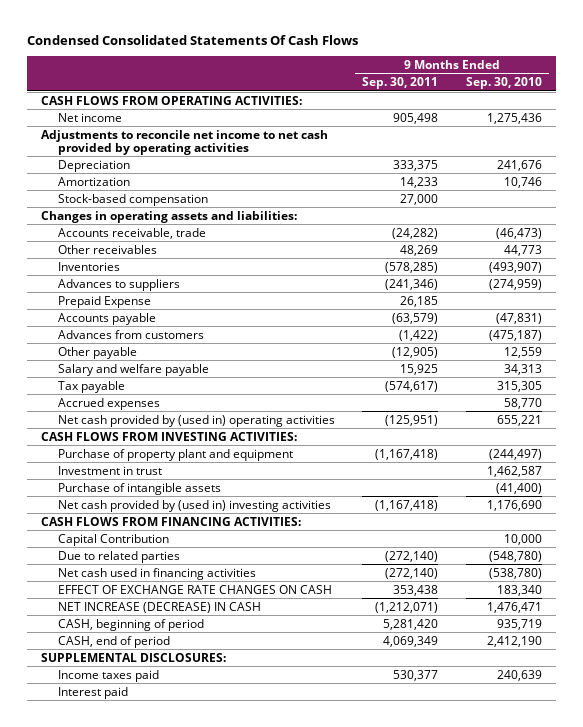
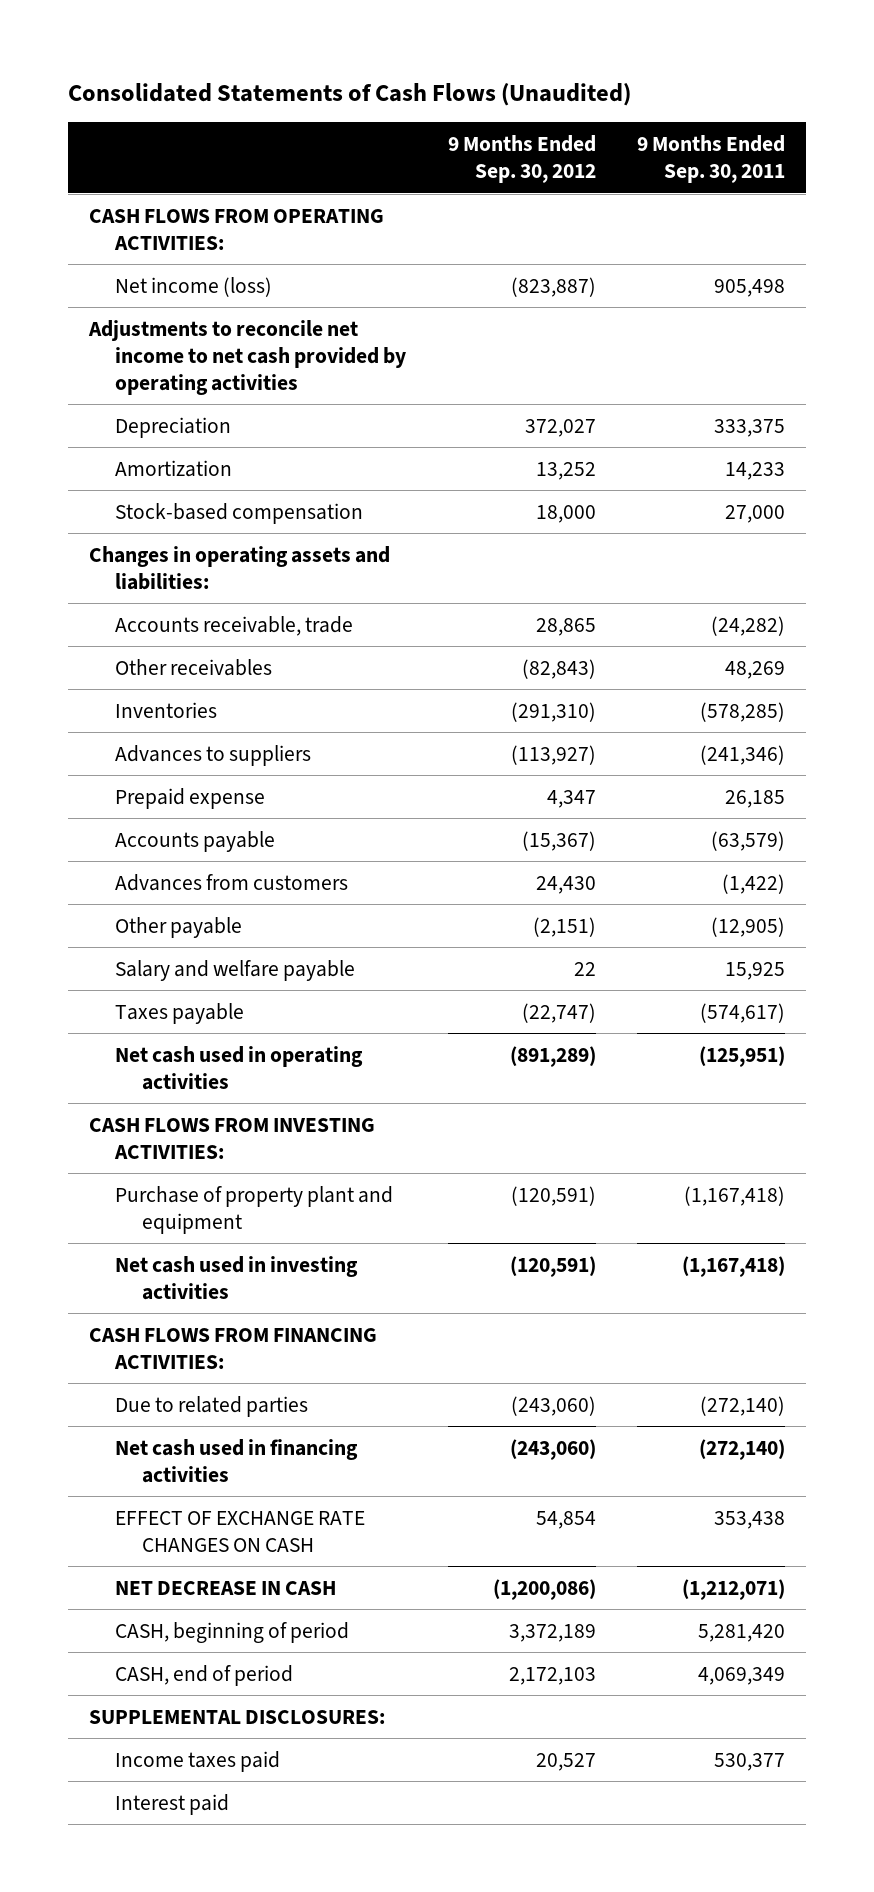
[27,35,359,46] Condensed Consolidated Statements Of Cash Flows -> [67,83,631,107] Consolidated Statements of Cash Flows (Unaudited)
[465,77,542,90] Sep. 30, 2010 -> none
none -> [447,135,596,184] 9 Months Ended Sep. 30, 2012
[57,112,122,122] Net income -> [115,276,273,297] Net income (loss)
[57,295,151,308] Prepaid Expense -> [115,787,266,809] Prepaid expense
[57,397,160,410] Accrued expenses -> none
[57,380,125,393] Tax payable -> [115,1002,245,1024] Taxes payable
[57,414,335,427] Net cash provided by (used in) operating activities -> [115,1045,364,1090] Net cash used in operating activities
[57,465,162,475] Investment in trust -> none
[57,482,221,495] Purchase of intangible assets -> none
[57,499,331,512] Net cash provided by (used in) investing activities -> [115,1255,359,1300] Net cash used in investing activities
[57,533,169,546] Capital Contribution -> none
[57,601,261,613] NET INCREASE (DECREASE) IN CASH -> [115,1580,337,1595] NET DECREASE IN CASH

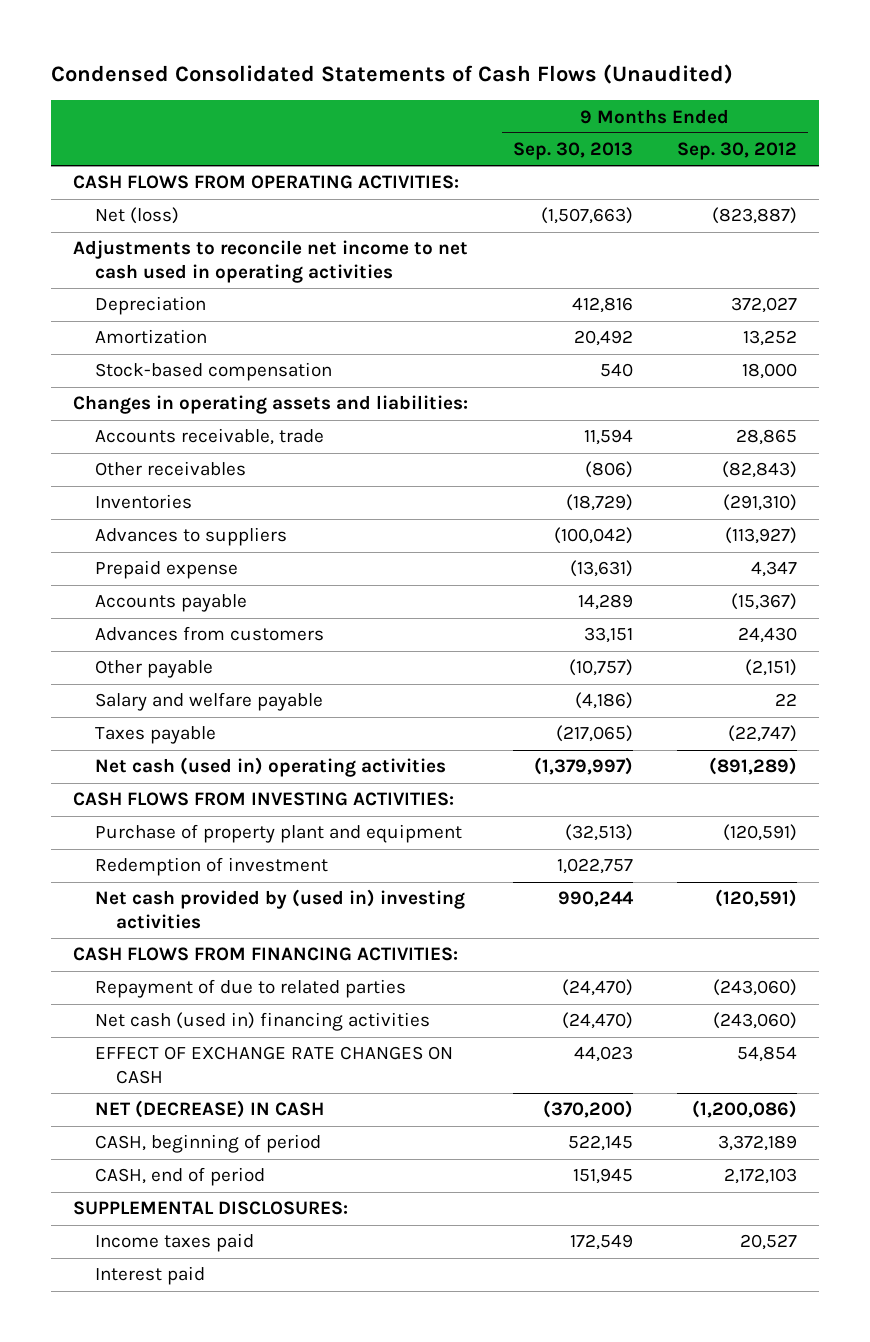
[67,83,631,107] Consolidated Statements of Cash Flows (Unaudited) -> [51,64,734,85] Condensed Consolidated Statements of Cash Flows (Unaudited)
[637,135,786,184] 9 Months Ended Sep. 30, 2011 -> none
none -> [512,142,633,161] Sep. 30, 2013
[115,276,273,297] Net income (loss) -> [94,207,179,225] Net (loss)
[87,319,407,395] Adjustments to reconcile net income to net cash provided by operating activities -> [73,240,469,284] Adjustments to reconcile net income to net cash used in operating activities
[115,1045,364,1090] Net cash used in operating activities -> [94,757,446,778] Net cash (used in) operating activities
none -> [94,857,328,877] Redemption of investment
[115,1255,359,1300] Net cash used in investing activities -> [94,889,465,930] Net cash provided by (used in) investing activities
[115,1395,309,1417] Due to related parties -> [94,979,406,999] Repayment of due to related parties
[115,1438,359,1483] Net cash used in financing activities -> [94,1012,430,1032] Net cash (used in) financing activities
[115,1580,337,1595] NET DECREASE IN CASH -> [94,1100,324,1119] NET (DECREASE) IN CASH

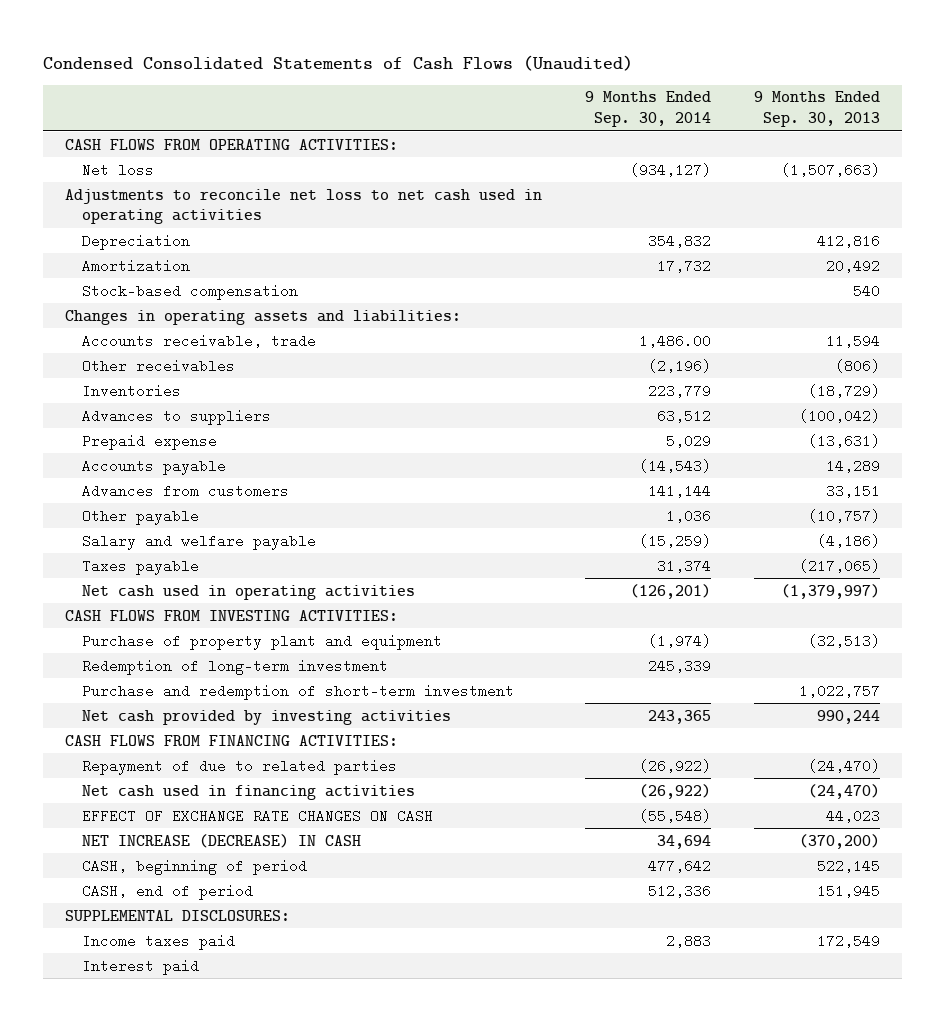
[676,142,797,161] Sep. 30, 2012 -> none
none -> [585,91,712,128] 9 Months Ended Sep. 30, 2014
[94,207,179,225] Net (loss) -> [82,162,155,177] Net loss
[73,240,469,284] Adjustments to reconcile net income to net cash used in operating activities -> [64,188,542,225] Adjustments to reconcile net loss to net cash used in operating activities
[94,757,446,778] Net cash (used in) operating activities -> [82,584,416,600] Net cash used in operating activities
none -> [82,658,389,675] Redemption of long-term investment
[94,857,328,877] Redemption of investment -> [82,683,515,700] Purchase and redemption of short-term investment
[94,889,465,930] Net cash provided by (used in) investing activities -> [82,709,452,725] Net cash provided by investing activities
[94,1012,430,1032] Net cash (used in) financing activities -> [82,784,416,800] Net cash used in financing activities
[94,1100,324,1119] NET (DECREASE) IN CASH -> [82,833,362,848] NET INCREASE (DECREASE) IN CASH

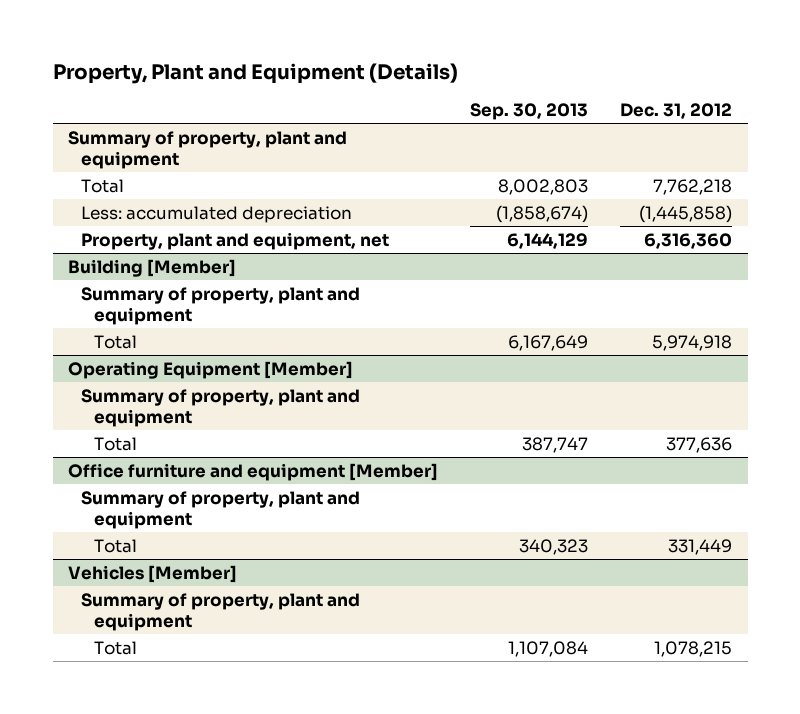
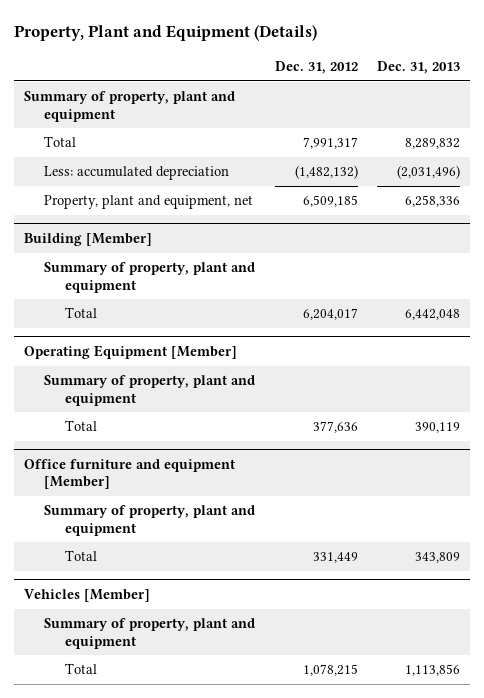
[470,103,589,121] Sep. 30, 2013 -> none
none -> [377,60,461,74] Dec. 31, 2013
[652,178,732,195] 7,762,218 -> [302,137,358,150] 7,991,317
[638,204,732,223] (1,445,858) -> [294,165,358,180] (1,482,132)
[643,232,732,249] 6,316,360 -> [302,195,358,208] 6,509,185
[651,334,732,351] 5,974,918 -> [302,308,358,321] 6,204,017

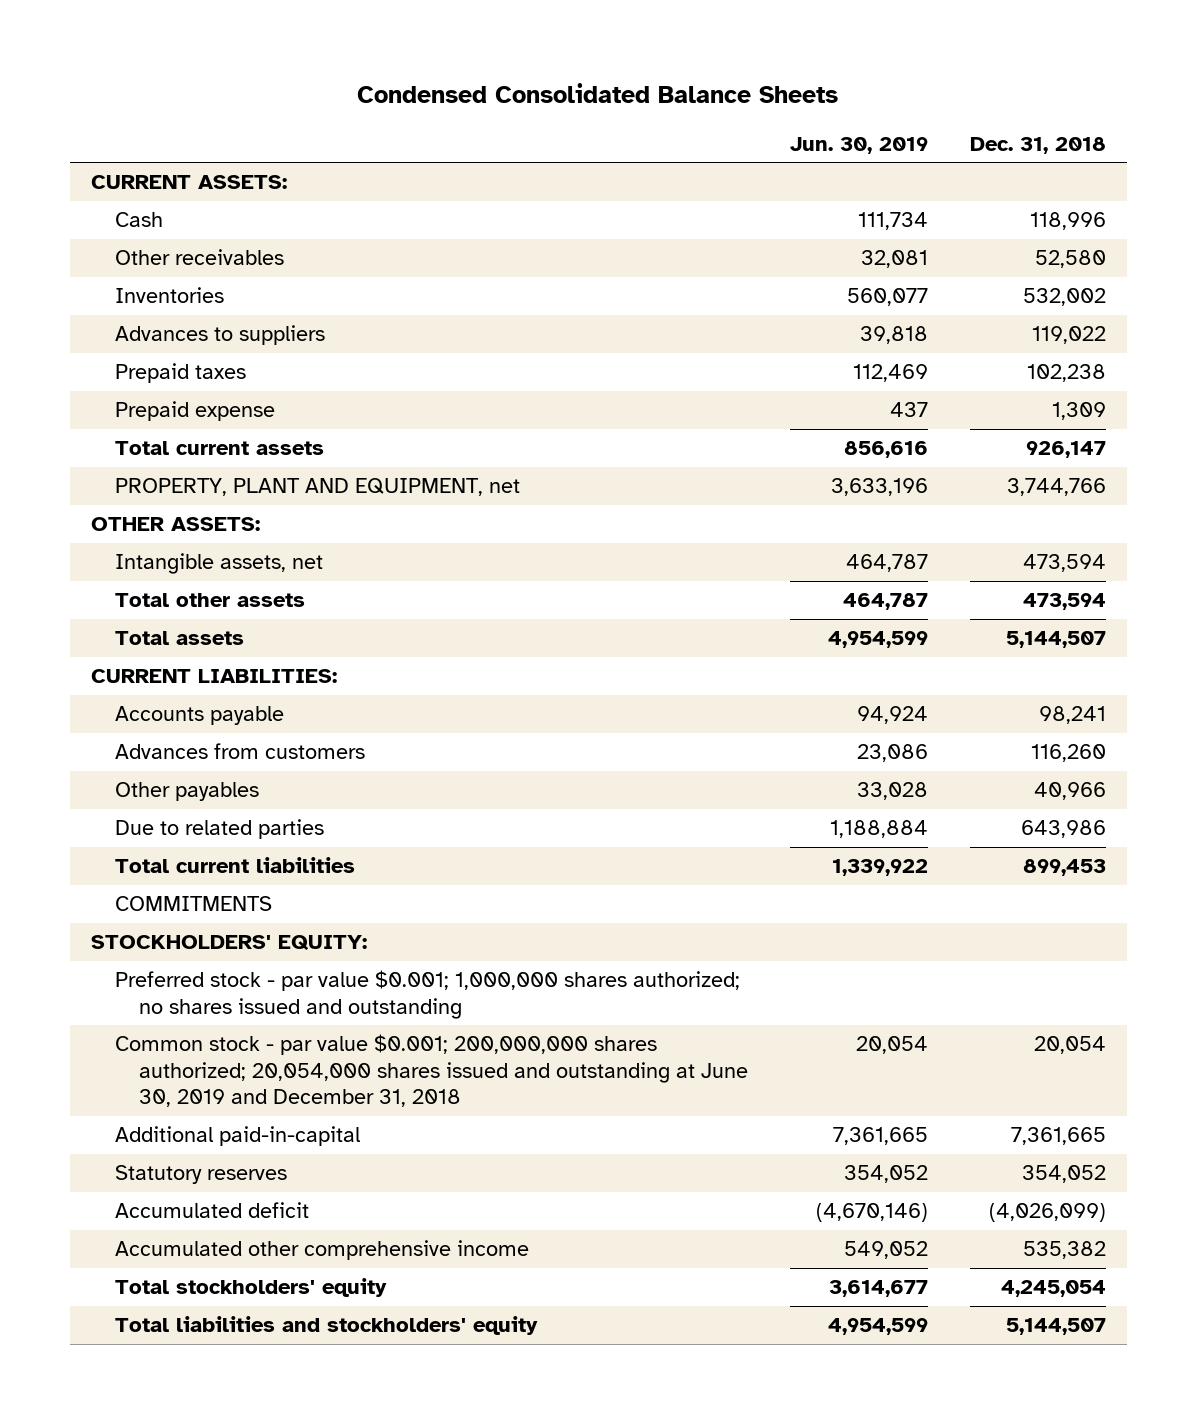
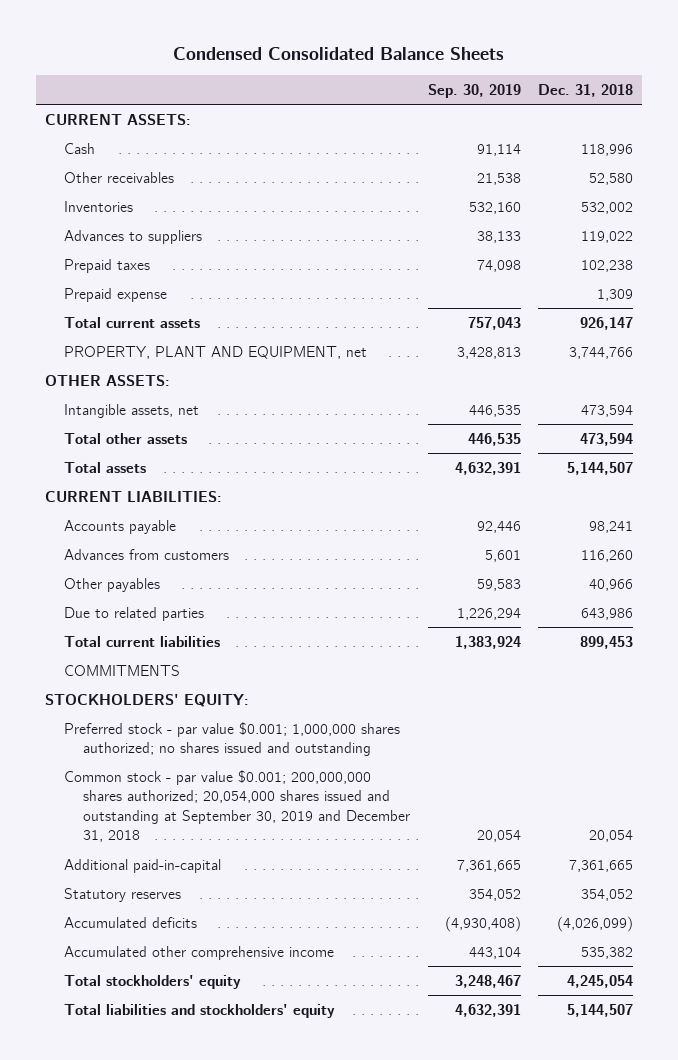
[789,136,928,154] Jun. 30, 2019 -> none
none -> [427,83,521,98] Sep. 30, 2019
[114,1034,748,1107] Common stock - par value $0.001; 200,000,000 shares authorized; 20,054,000 shares issued and outstanding at June 30, 2019 and December 31, 2018 -> [64,769,411,843] Common stock - par value $0.001; 200,000,000 shares authorized; 20,054,000 shares issued and outstanding at September 30, 2019 and December 31, 2018
[114,1202,309,1219] Accumulated deficit -> [64,916,198,928] Accumulated deficits

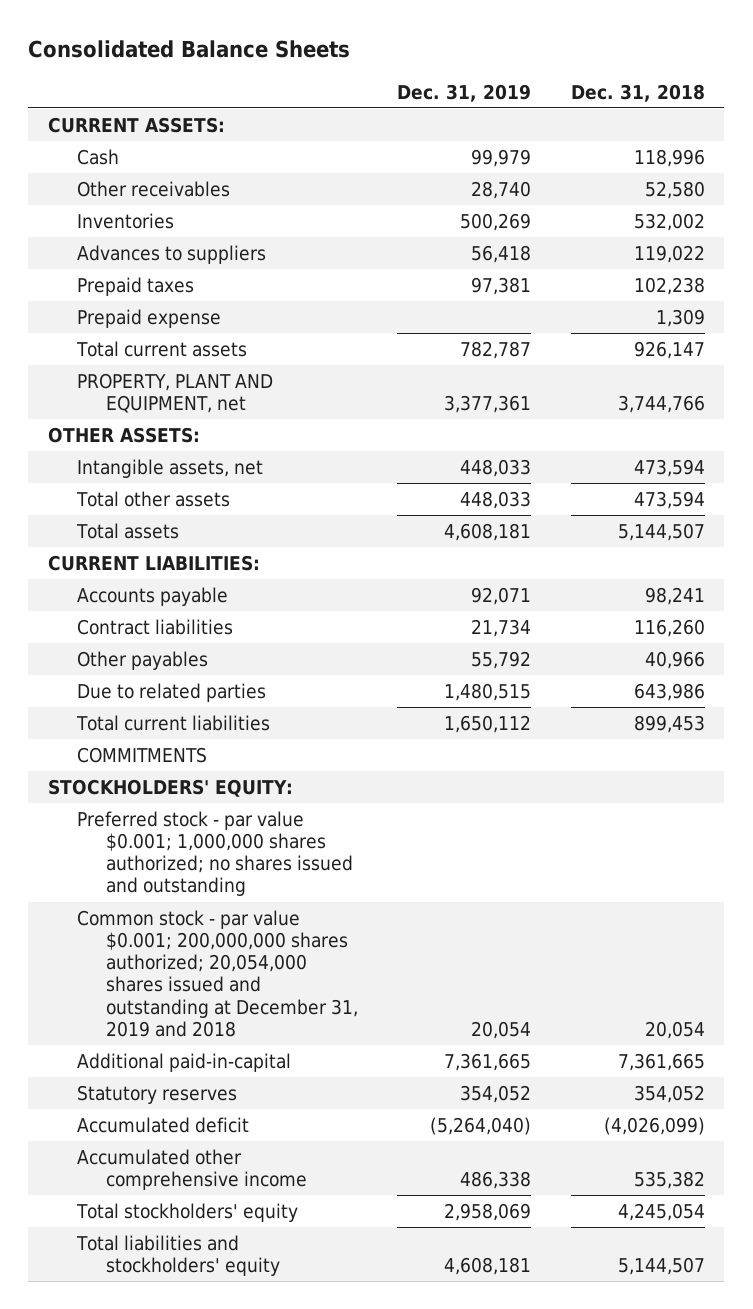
[173,47,505,61] Condensed Consolidated Balance Sheets -> [28,40,351,59] Consolidated Balance Sheets
[427,83,521,98] Sep. 30, 2019 -> none
none -> [397,83,532,102] Dec. 31, 2019
[64,548,230,560] Advances from customers -> [76,618,233,635] Contract liabilities
[64,769,411,843] Common stock - par value $0.001; 200,000,000 shares authorized; 20,054,000 shares issued and outstanding at September 30, 2019 and December 31, 2018 -> [76,909,358,1037] Common stock - par value $0.001; 200,000,000 shares authorized; 20,054,000 shares issued and outstanding at December 31, 2019 and 2018
[64,916,198,928] Accumulated deficits -> [76,1116,249,1133] Accumulated deficit

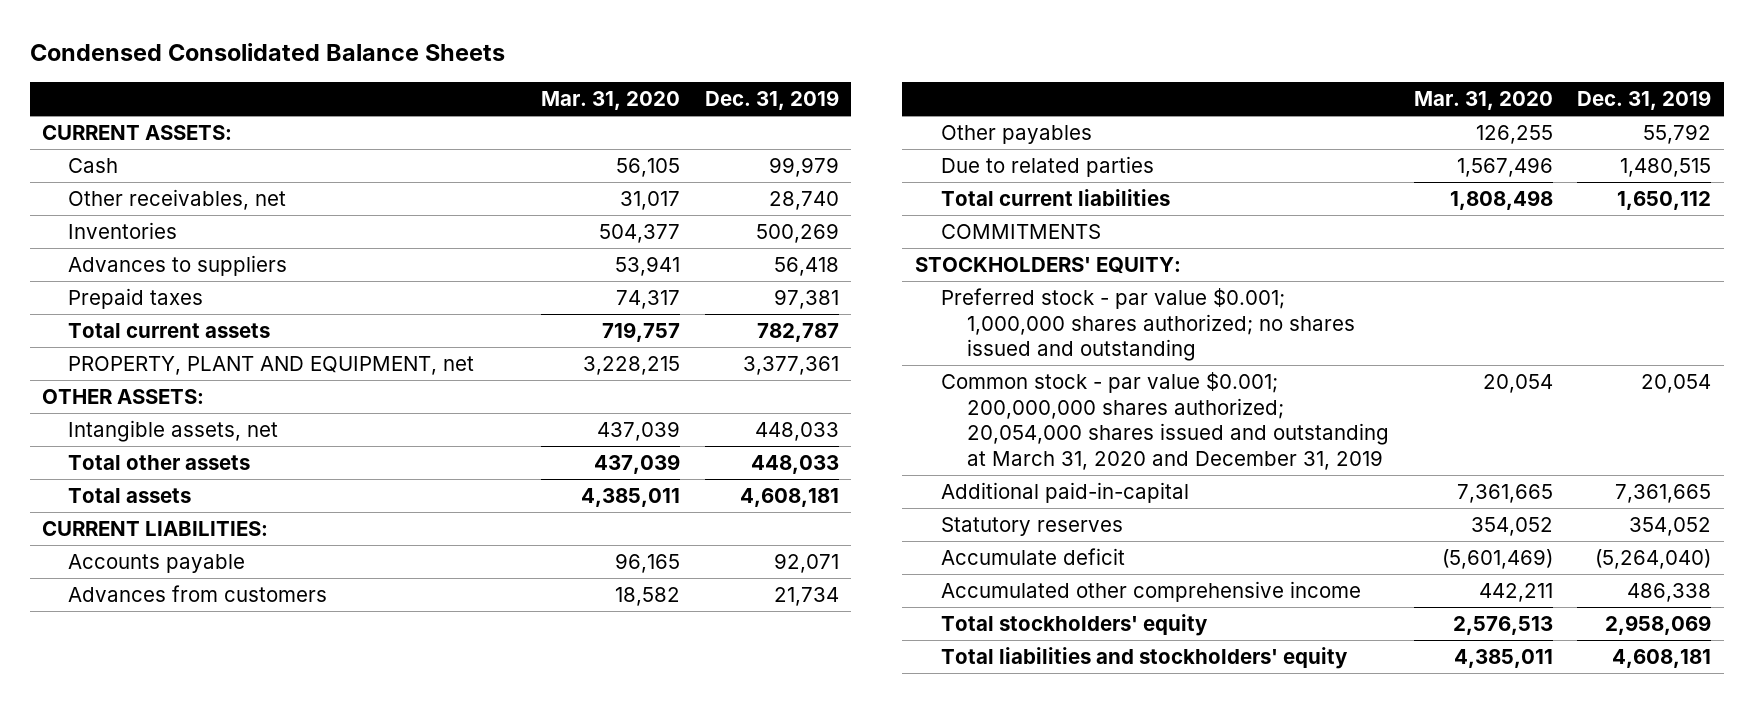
[28,40,351,59] Consolidated Balance Sheets -> [29,43,505,62] Condensed Consolidated Balance Sheets
[570,83,705,102] Dec. 31, 2018 -> none
none -> [540,91,680,111] Mar. 31, 2020
[76,180,230,197] Other receivables -> [68,189,287,211] Other receivables, net
[76,308,221,328] Prepaid expense -> none
[76,618,233,635] Contract liabilities -> [68,585,328,603] Advances from customers
[76,909,358,1037] Common stock - par value $0.001; 200,000,000 shares authorized; 20,054,000 shares issued and outstanding at December 31, 2019 and 2018 -> [940,372,1389,470] Common stock - par value $0.001; 200,000,000 shares authorized; 20,054,000 shares issued and outstanding at March 31, 2020 and December 31, 2019
[76,1116,249,1133] Accumulated deficit -> [940,548,1125,566] Accumulate deficit

